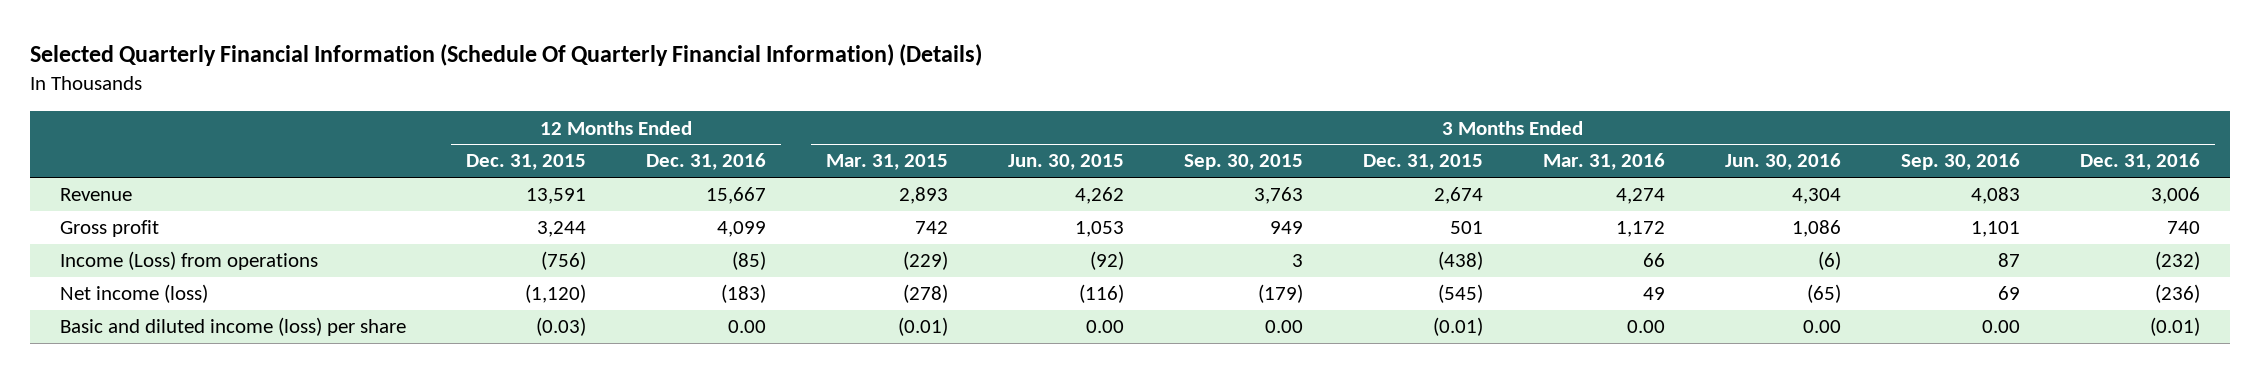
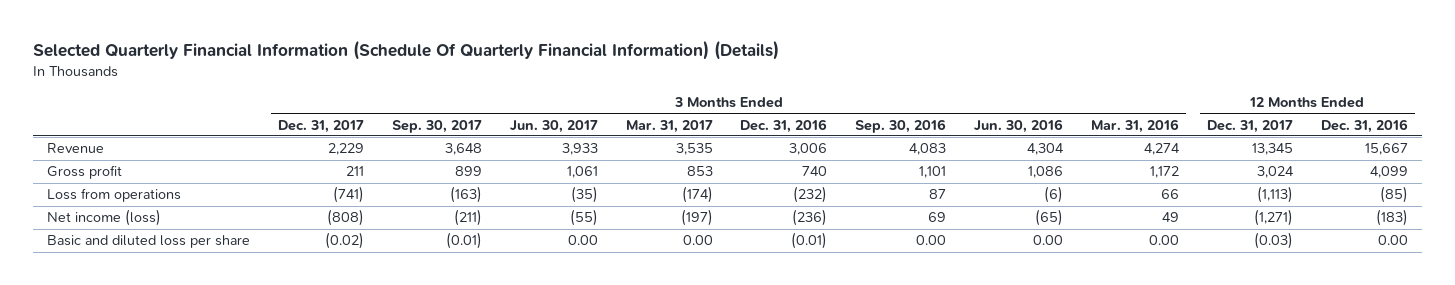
[465,154,586,171] Dec. 31, 2015 -> none
[825,154,948,171] Mar. 31, 2015 -> none
[1007,154,1124,171] Jun. 30, 2015 -> none
[1184,154,1304,171] Sep. 30, 2015 -> none
[1363,154,1484,171] Dec. 31, 2015 -> none
none -> [278,119,365,133] Dec. 31, 2017
none -> [392,119,483,133] Sep. 30, 2017
none -> [509,119,598,133] Jun. 30, 2017
none -> [625,119,713,133] Mar. 31, 2017
none -> [1206,119,1293,133] Dec. 31, 2017
[59,251,318,271] Income (Loss) from operations -> [47,188,182,203] Loss from operations
[59,317,406,337] Basic and diluted income (loss) per share -> [47,235,251,249] Basic and diluted loss per share

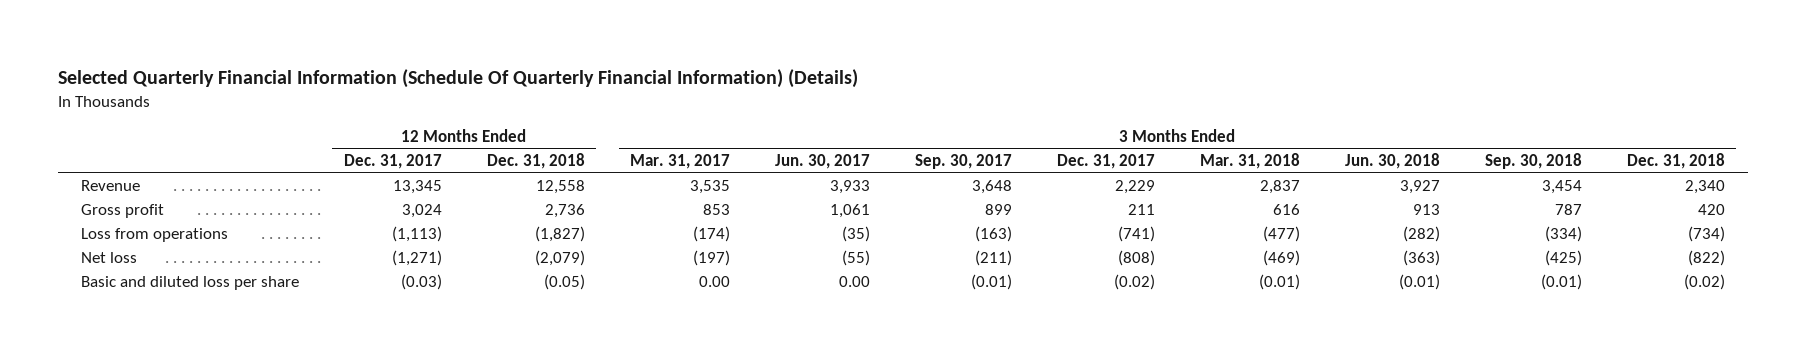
[740,118,828,133] Dec. 31, 2016 -> none
[855,118,947,133] Sep. 30, 2016 -> none
[974,118,1064,133] Jun. 30, 2016 -> none
[1090,118,1179,133] Mar. 31, 2016 -> none
[1320,118,1408,133] Dec. 31, 2016 -> none
none -> [486,152,585,169] Dec. 31, 2018
none -> [1199,152,1300,169] Mar. 31, 2018
none -> [1344,152,1440,169] Jun. 30, 2018
none -> [1485,152,1583,169] Sep. 30, 2018
none -> [1627,152,1726,169] Dec. 31, 2018
[47,209,162,227] Net income (loss) -> [80,251,137,263] Net loss

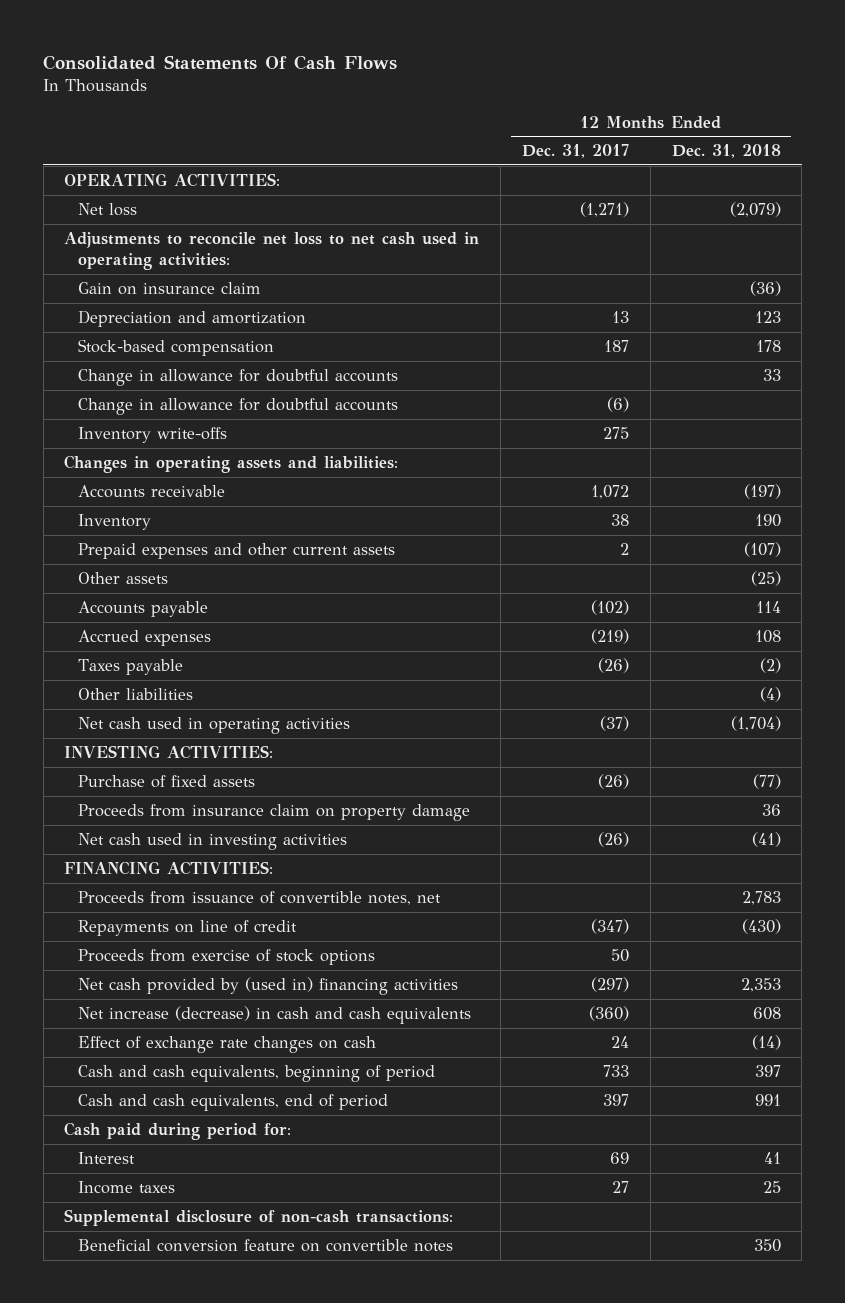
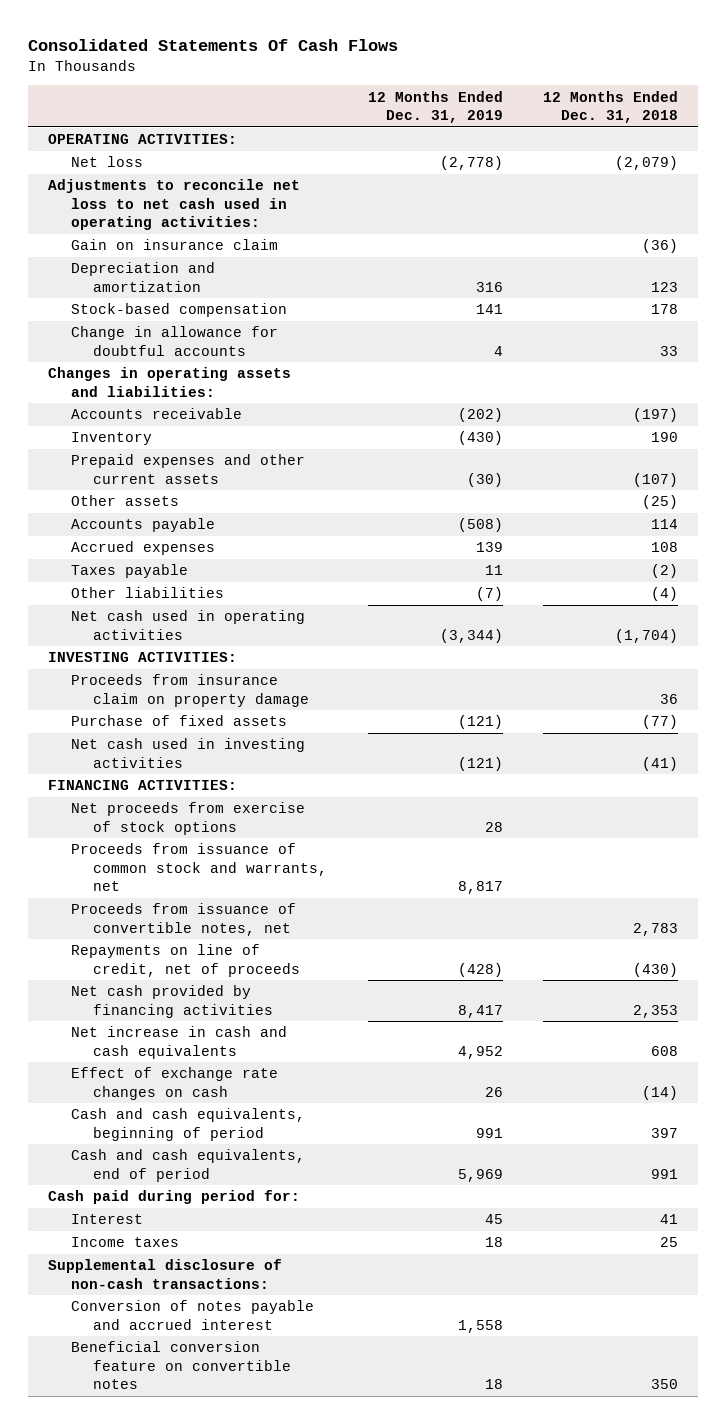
[522,144,630,159] Dec. 31, 2017 -> none
none -> [367,90,503,123] 12 Months Ended Dec. 31, 2019
[77,398,398,416] Change in allowance for doubtful accounts -> none
[77,427,227,444] Inventory write-offs -> none
[77,775,255,789] Purchase of fixed assets -> [70,715,287,727] Purchase of fixed assets
none -> [70,802,305,835] Net proceeds from exercise of stock options
none -> [70,843,328,892] Proceeds from issuance of common stock and warrants, net
[77,949,375,966] Proceeds from exercise of stock options -> none
[77,920,297,937] Repayments on line of credit -> [70,944,301,977] Repayments on line of credit, net of proceeds
[77,977,458,996] Net cash provided by (used in) financing activities -> [70,985,274,1018] Net cash provided by financing activities
[77,1006,471,1025] Net increase (decrease) in cash and cash equivalents -> [70,1026,287,1059] Net increase in cash and cash equivalents
none -> [70,1300,314,1330] Conversion of notes payable and accrued interest

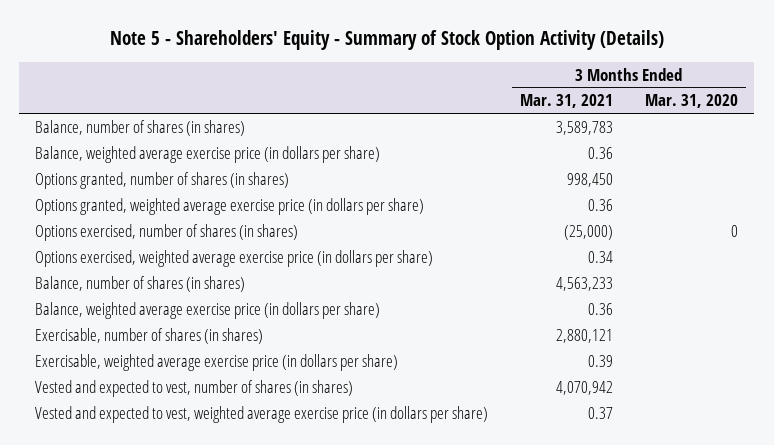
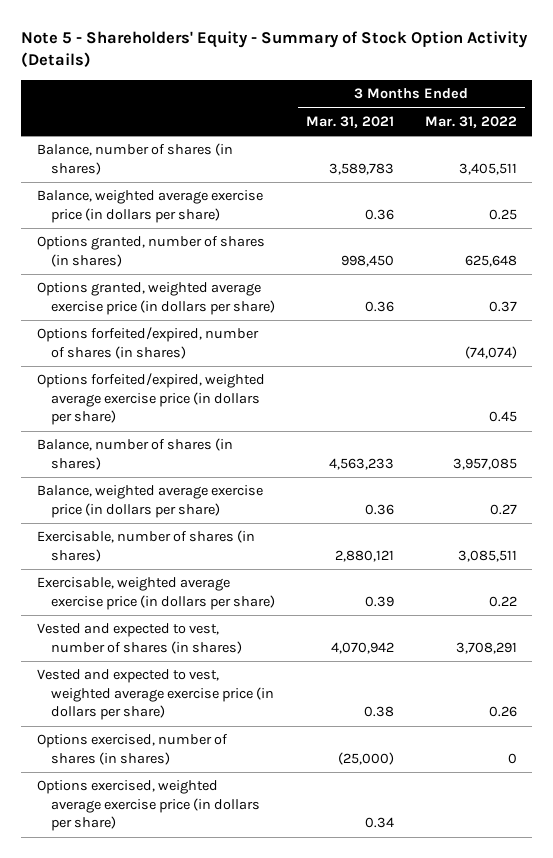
[645,94,739,109] Mar. 31, 2020 -> none
none -> [424,115,517,128] Mar. 31, 2022
none -> [36,327,259,359] Options forfeited/expired, number of shares (in shares)
none -> [36,373,265,426] Options forfeited/expired, weighted average exercise price (in dollars per share)
[588,406,614,419] 0.37 -> [363,706,394,718] 0.38
[35,223,299,241] Options exercised, number of shares (in shares) -> [36,734,228,765] Options exercised, number of shares (in shares)
[35,249,434,267] Options exercised, weighted average exercise price (in dollars per share) -> [36,780,260,832] Options exercised, weighted average exercise price (in dollars per share)

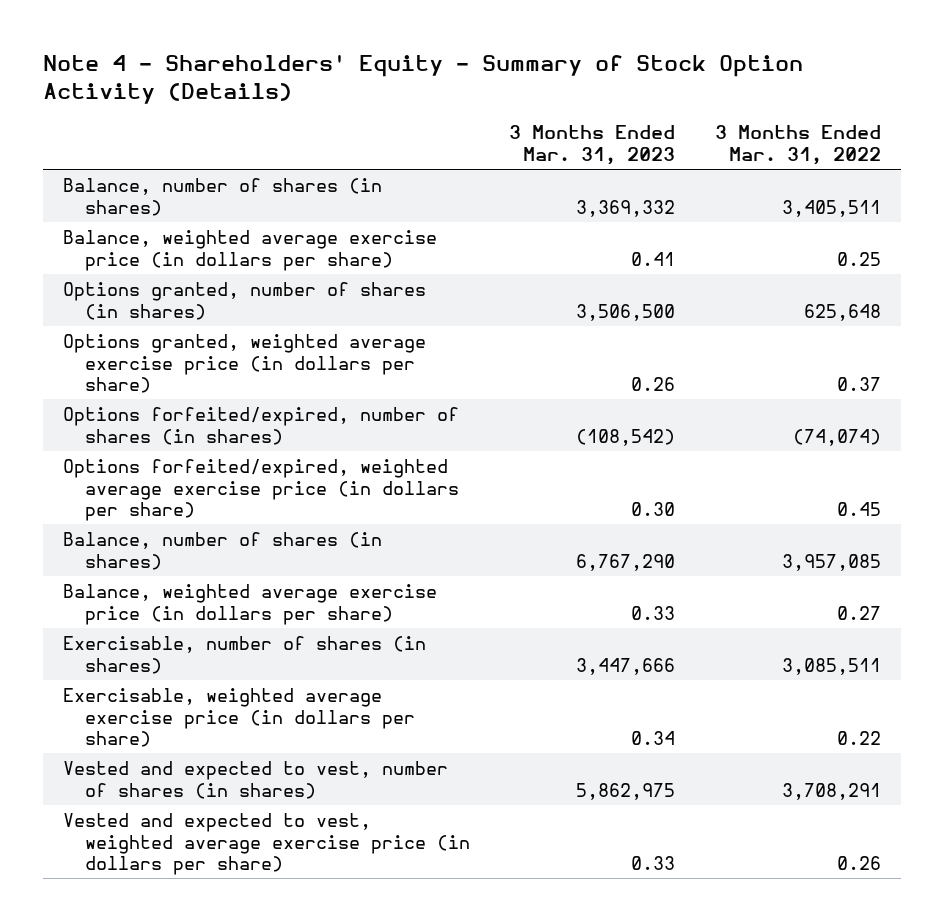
[21,31,529,68] Note 5 - Shareholders' Equity - Summary of Stock Option Activity (Details) -> [42,54,803,105] Note 4 - Shareholders' Equity - Summary of Stock Option Activity (Details)
[305,115,394,128] Mar. 31, 2021 -> none
none -> [509,125,676,165] 3 Months Ended Mar. 31, 2023
[36,734,228,765] Options exercised, number of shares (in shares) -> none
[36,780,260,832] Options exercised, weighted average exercise price (in dollars per share) -> none

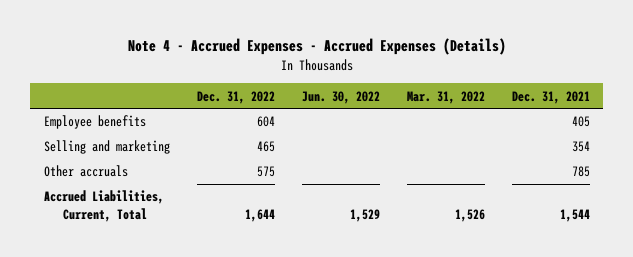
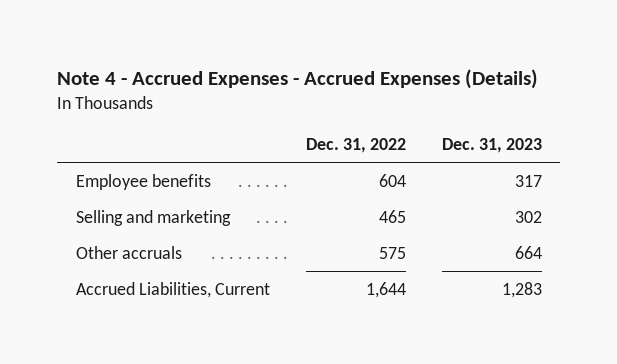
[301,90,380,104] Jun. 30, 2022 -> none
[406,90,485,104] Mar. 31, 2022 -> none
[511,90,590,104] Dec. 31, 2021 -> none
none -> [441,138,542,154] Dec. 31, 2023
[43,190,164,222] Accrued Liabilities, Current, Total -> [75,281,270,298] Accrued Liabilities, Current

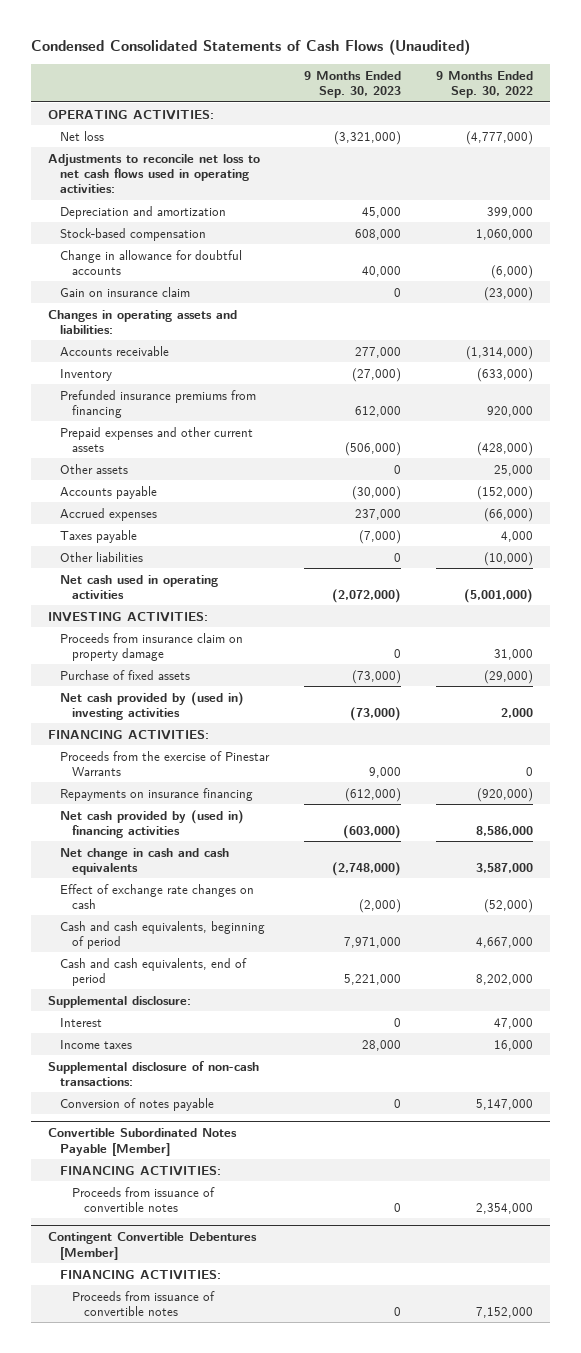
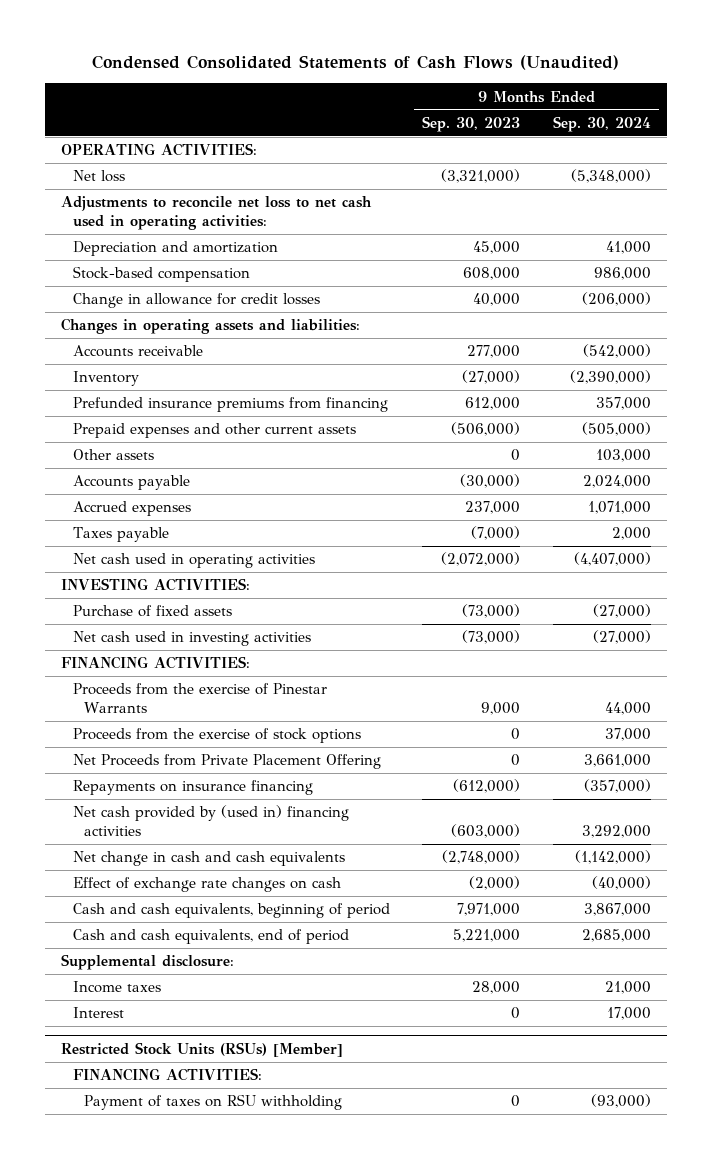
[435,71,533,99] 9 Months Ended Sep. 30, 2022 -> none
none -> [553,115,652,132] Sep. 30, 2024
[48,153,261,194] Adjustments to reconcile net loss to net cash flows used in operating activities: -> [60,196,372,231] Adjustments to reconcile net loss to net cash used in operating activities:
[60,286,191,297] Gain on insurance claim -> none
[60,249,243,276] Change in allowance for doubtful accounts -> [72,293,320,309] Change in allowance for credit losses
[60,551,144,562] Other liabilities -> none
[60,632,244,662] Proceeds from insurance claim on property damage -> none
[60,691,245,721] Net cash provided by (used in) investing activities -> [72,631,311,647] Net cash used in investing activities
none -> [72,728,361,744] Proceeds from the exercise of stock options
none -> [72,754,381,770] Net Proceeds from Private Placement Offering
[48,1060,260,1087] Supplemental disclosure of non-cash transactions: -> none
[60,1097,215,1111] Conversion of notes payable -> none
[48,1128,238,1156] Convertible Subordinated Notes Payable [Member] -> none
[60,1165,222,1176] FINANCING ACTIVITIES: -> none
[72,1186,216,1213] Proceeds from issuance of convertible notes -> none
[48,1232,258,1260] Contingent Convertible Debentures [Member] -> none
[60,1017,103,1027] Interest -> [72,1007,124,1019] Interest
none -> [60,1041,343,1057] Restricted Stock Units (RSUs) [Member]
[72,1290,216,1317] Proceeds from issuance of convertible notes -> none
none -> [84,1094,343,1111] Payment of taxes on RSU withholding

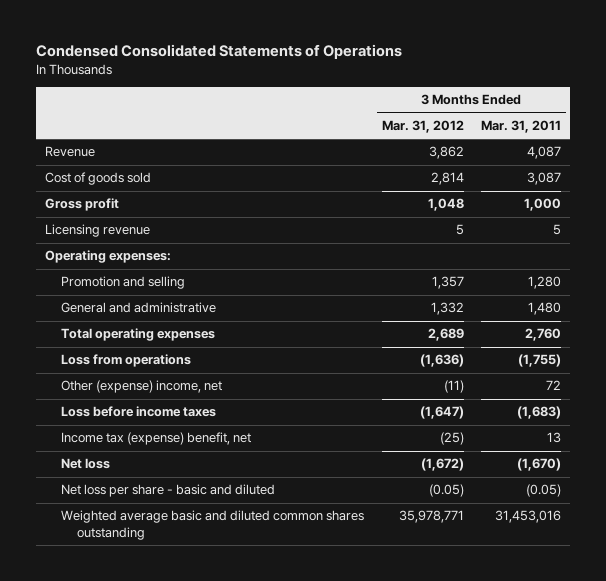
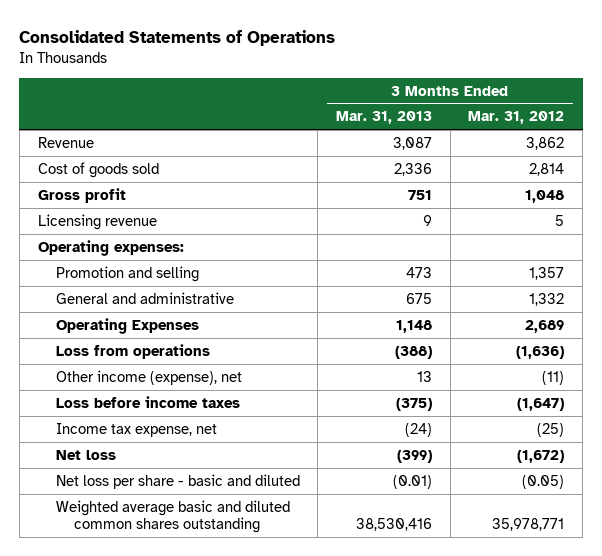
[35,44,402,60] Condensed Consolidated Statements of Operations -> [19,29,336,46] Consolidated Statements of Operations
[481,119,562,133] Mar. 31, 2011 -> none
none -> [336,111,433,125] Mar. 31, 2013
[60,328,215,342] Total operating expenses -> [55,317,199,334] Operating Expenses
[60,380,222,394] Other (expense) income, net -> [55,369,242,385] Other income (expense), net
[60,432,251,446] Income tax (expense) benefit, net -> [55,422,217,437] Income tax expense, net

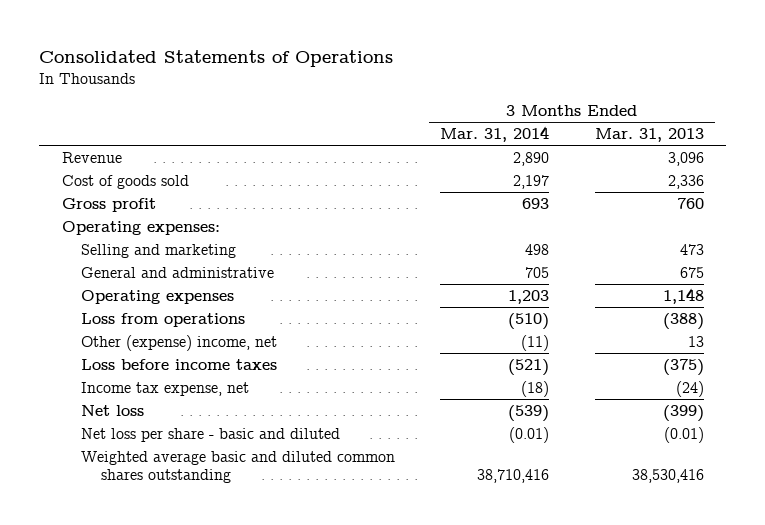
[468,111,565,125] Mar. 31, 2012 -> none
none -> [440,126,550,143] Mar. 31, 2014
[393,136,433,150] 3,087 -> [667,151,704,166] 3,096
[37,213,157,230] Licensing revenue -> none
[408,189,433,200] 751 -> [676,197,704,209] 760
[55,265,199,282] Promotion and selling -> [81,243,237,258] Selling and marketing
[55,317,199,334] Operating Expenses -> [81,289,235,304] Operating expenses
[55,369,242,385] Other income (expense), net -> [81,334,278,351] Other (expense) income, net

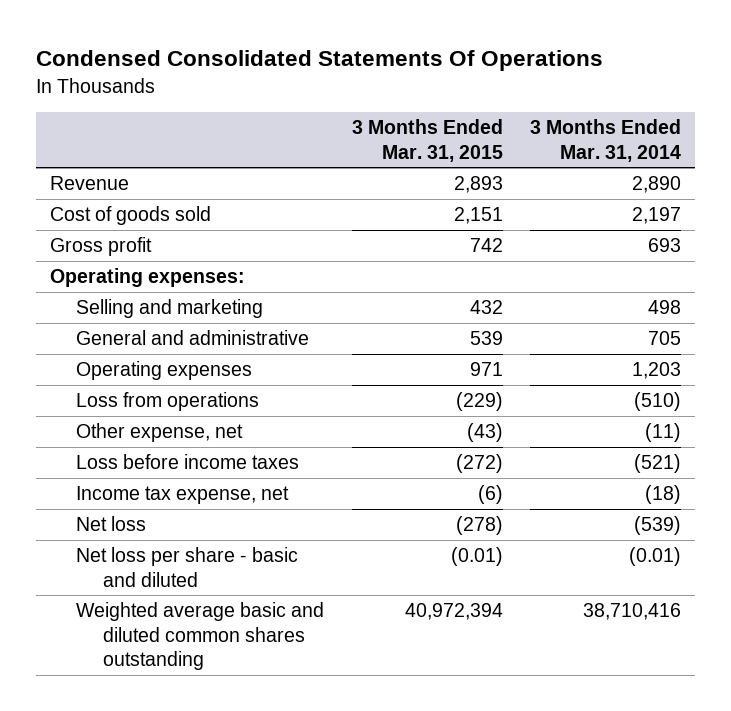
[39,50,394,68] Consolidated Statements of Operations -> [35,50,603,72] Condensed Consolidated Statements Of Operations
[594,128,704,143] Mar. 31, 2013 -> none
none -> [351,119,503,162] 3 Months Ended Mar. 31, 2015
[81,334,278,351] Other (expense) income, net -> [76,423,244,443] Other expense, net

